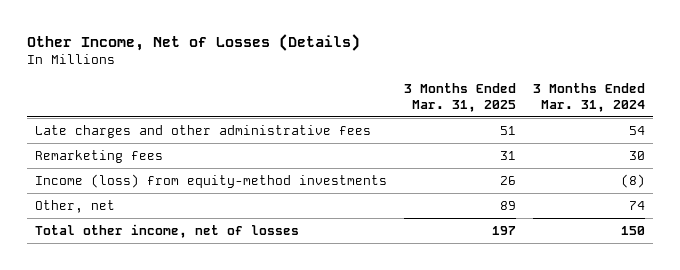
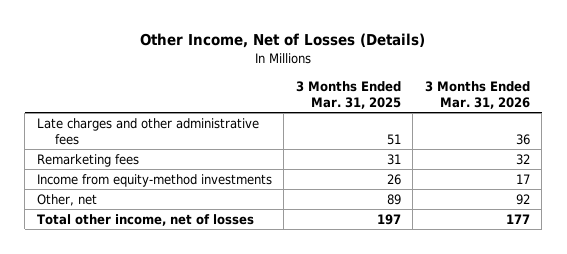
[532,82,645,112] 3 Months Ended Mar. 31, 2024 -> none
none -> [424,80,530,110] 3 Months Ended Mar. 31, 2026
[35,173,388,188] Income (loss) from equity-method investments -> [36,173,272,187] Income from equity-method investments

